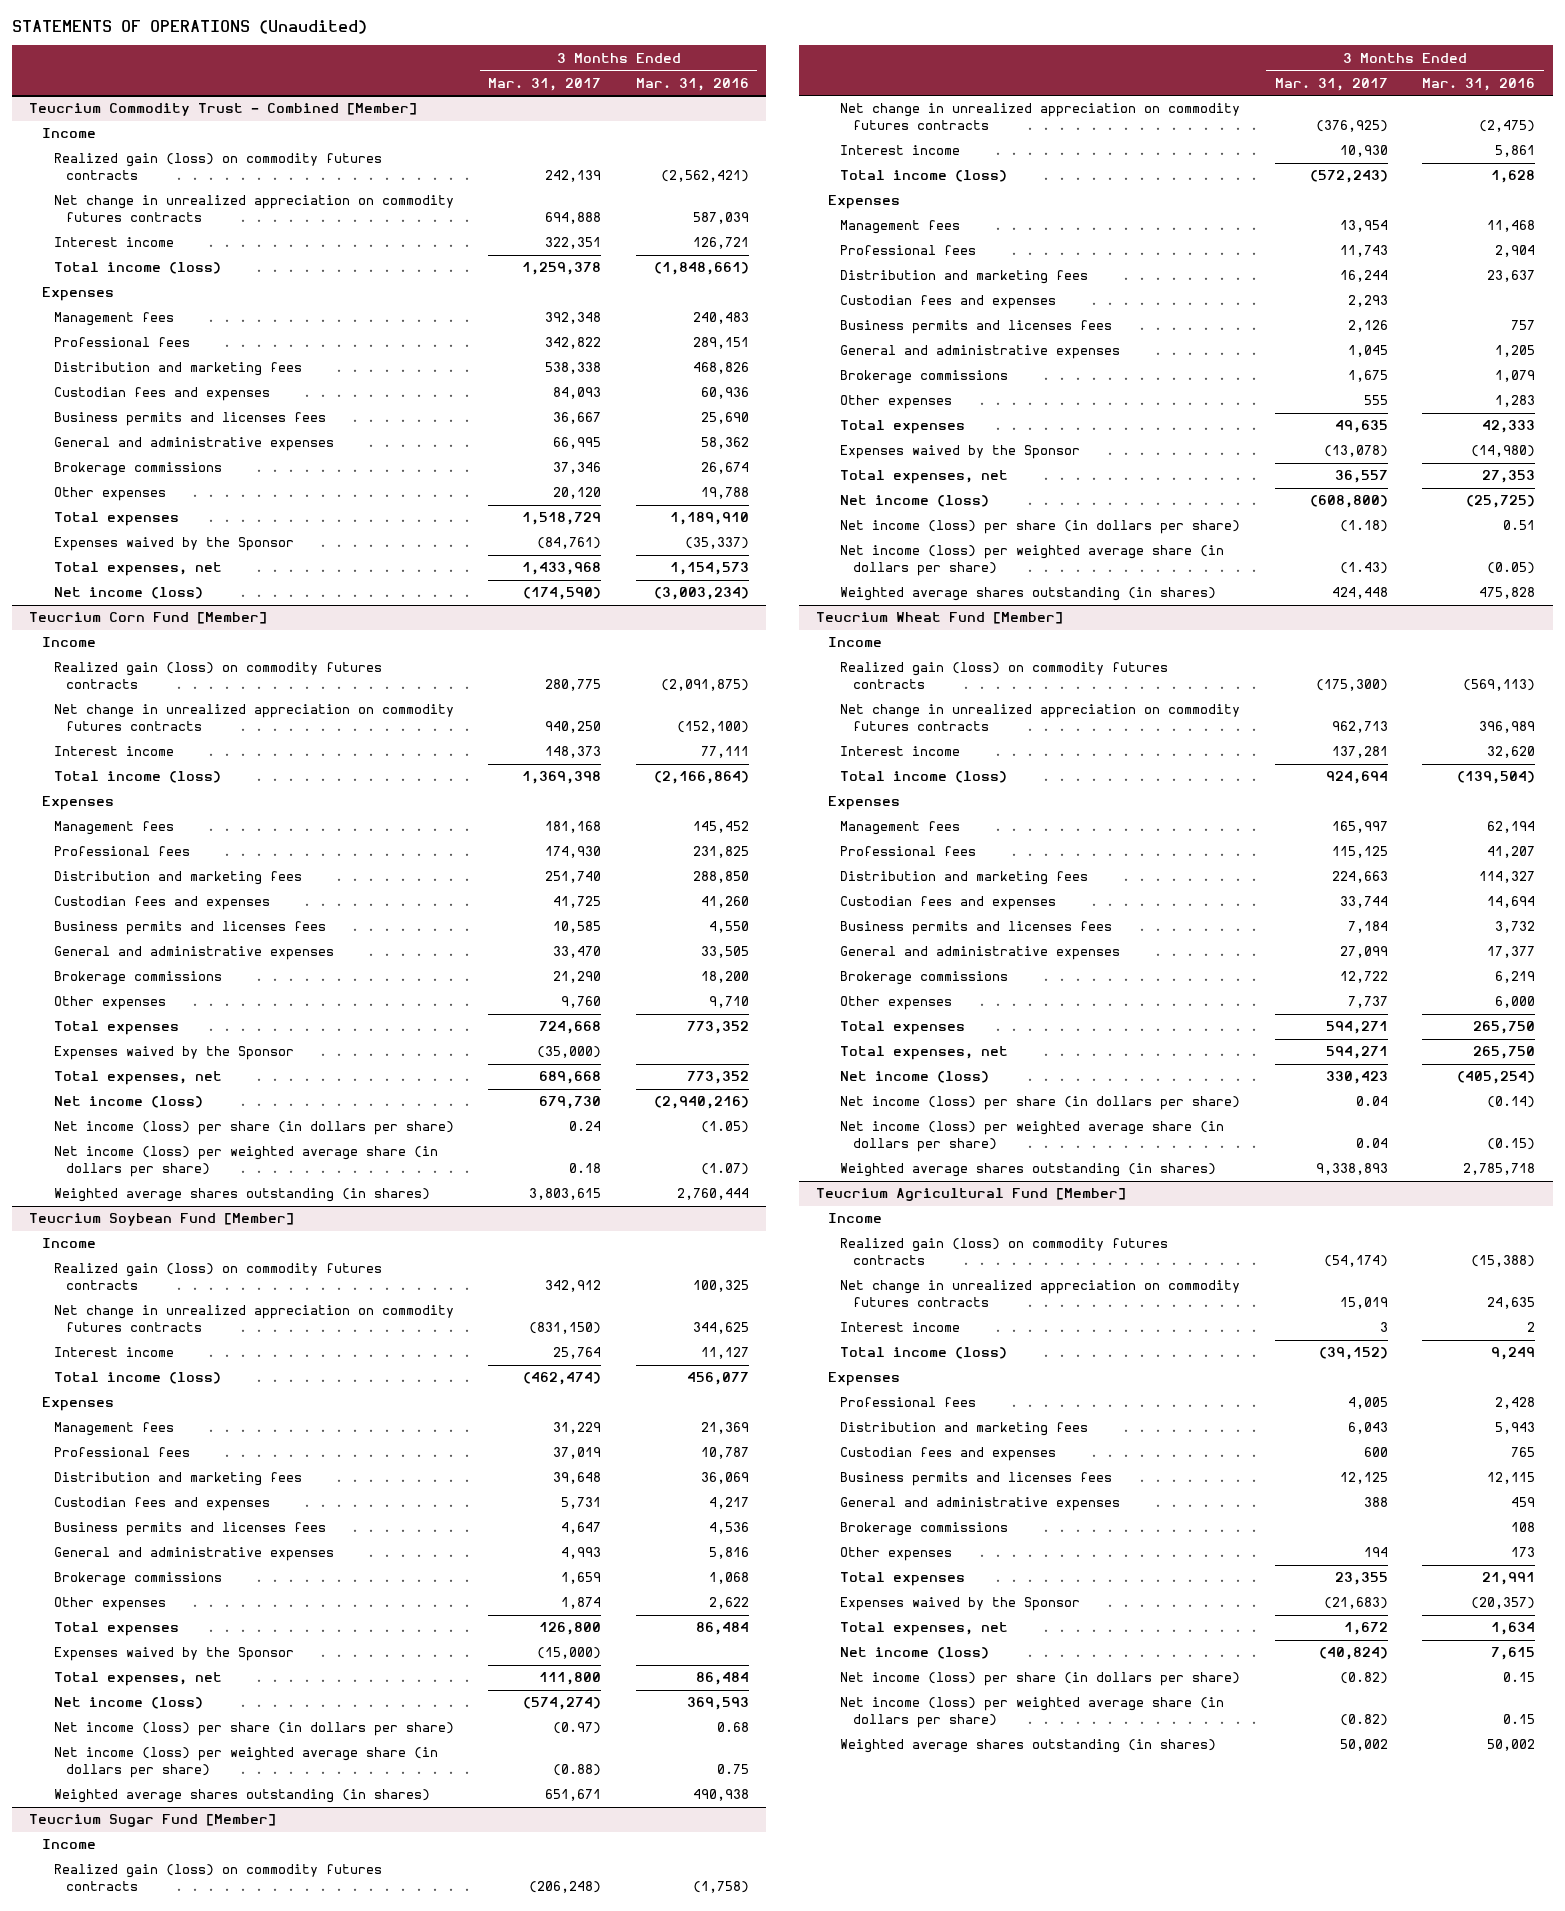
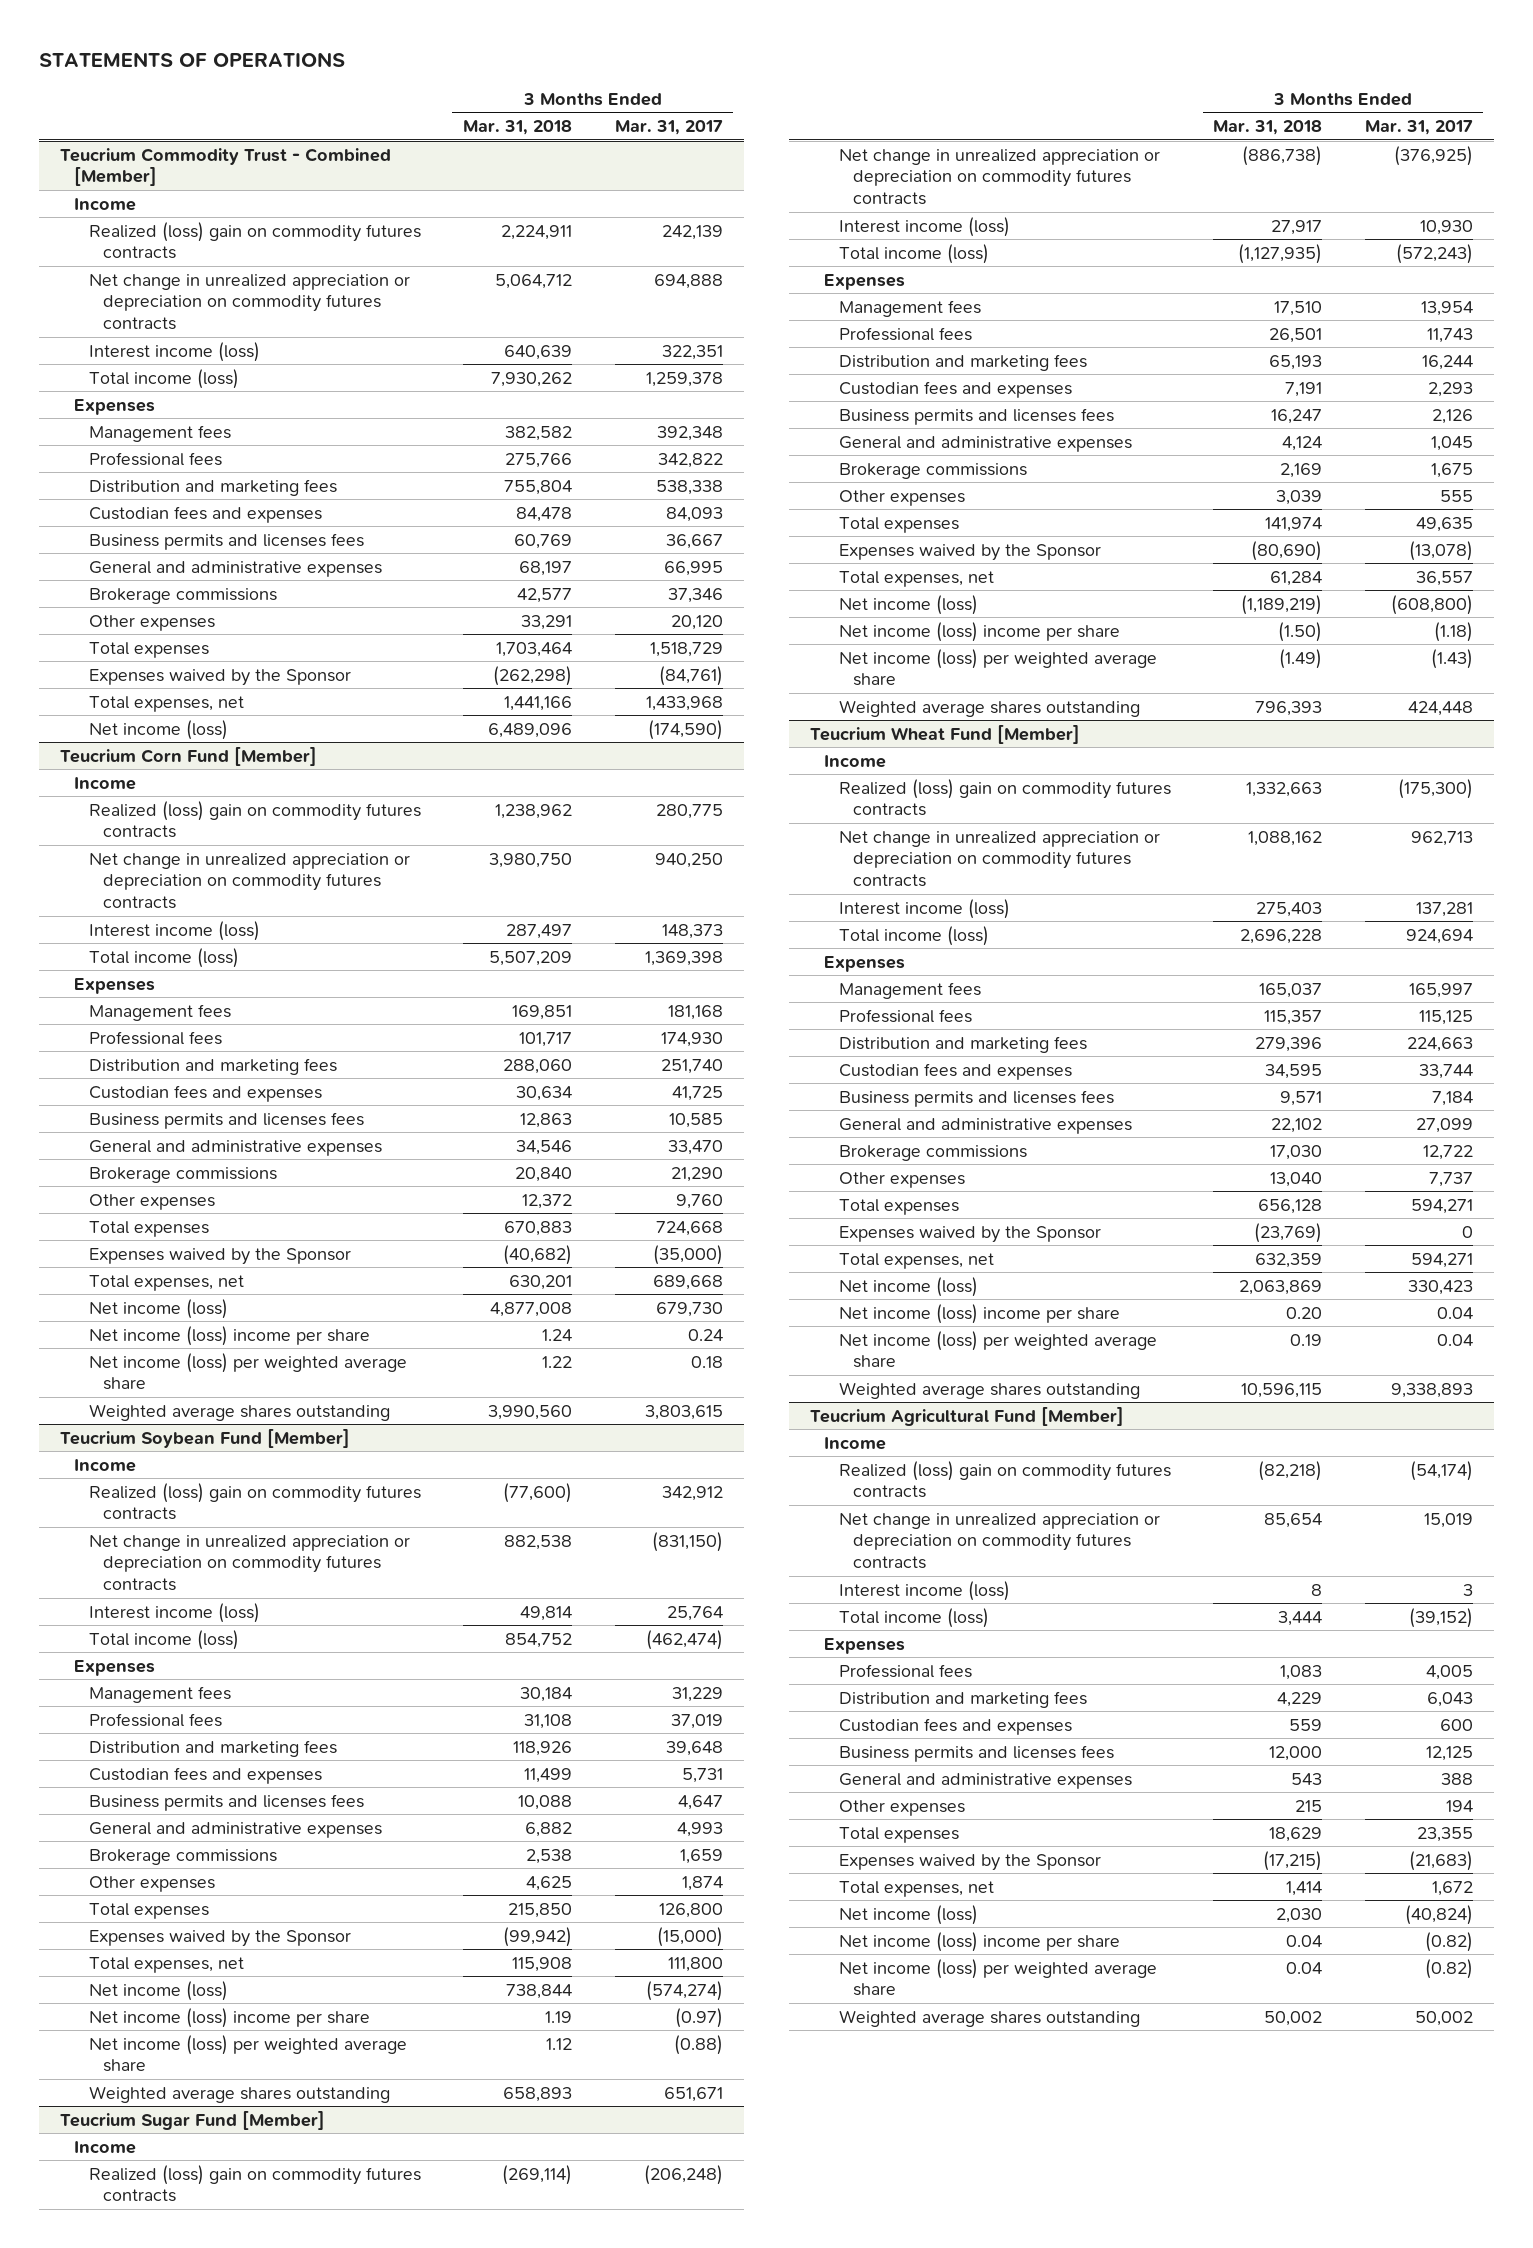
[12,20,368,35] STATEMENTS OF OPERATIONS (Unaudited) -> [38,51,345,67] STATEMENTS OF OPERATIONS
[635,77,749,91] Mar. 31, 2016 -> none
none -> [463,119,573,135] Mar. 31, 2018
[53,153,382,181] Realized gain (loss) on commodity futures contracts -> [88,221,421,260] Realized (loss) gain on commodity futures contracts
[53,195,454,223] Net change in unrealized appreciation on commodity futures contracts -> [88,273,410,330] Net change in unrealized appreciation or depreciation on commodity futures contracts
[53,237,174,248] Interest income -> [88,341,260,362] Interest income (loss)
[53,662,382,690] Realized gain (loss) on commodity futures contracts -> [88,800,421,839] Realized (loss) gain on commodity futures contracts
[53,704,454,732] Net change in unrealized appreciation on commodity futures contracts -> [88,852,410,909] Net change in unrealized appreciation or depreciation on commodity futures contracts
[53,746,174,757] Interest income -> [88,920,260,941] Interest income (loss)
[53,1121,454,1136] Net income (loss) per share (in dollars per share) -> [88,1325,370,1346] Net income (loss) income per share
[53,1146,438,1178] Net income (loss) per weighted average share (in dollars per share) -> [88,1352,407,1391] Net income (loss) per weighted average share
[53,1188,430,1203] Weighted average shares outstanding (in shares) -> [88,1403,390,1421] Weighted average shares outstanding
[53,1263,382,1291] Realized gain (loss) on commodity futures contracts -> [88,1482,421,1521] Realized (loss) gain on commodity futures contracts
[53,1305,454,1333] Net change in unrealized appreciation on commodity futures contracts -> [88,1534,410,1591] Net change in unrealized appreciation or depreciation on commodity futures contracts
[53,1347,174,1358] Interest income -> [88,1602,260,1623] Interest income (loss)
[53,1722,454,1737] Net income (loss) per share (in dollars per share) -> [88,2007,370,2028] Net income (loss) income per share
[53,1747,438,1779] Net income (loss) per weighted average share (in dollars per share) -> [88,2034,407,2073] Net income (loss) per weighted average share
[53,1789,430,1804] Weighted average shares outstanding (in shares) -> [88,2085,390,2103] Weighted average shares outstanding
[53,1864,382,1892] Realized gain (loss) on commodity futures contracts -> [88,2164,421,2203] Realized (loss) gain on commodity futures contracts
[840,103,1241,131] Net change in unrealized appreciation on commodity futures contracts -> [838,148,1160,205] Net change in unrealized appreciation or depreciation on commodity futures contracts
[840,145,961,156] Interest income -> [838,216,1010,237] Interest income (loss)
[840,520,1241,535] Net income (loss) per share (in dollars per share) -> [838,621,1120,642] Net income (loss) income per share
[840,545,1225,577] Net income (loss) per weighted average share (in dollars per share) -> [838,648,1157,687] Net income (loss) per weighted average share
[840,587,1217,602] Weighted average shares outstanding (in shares) -> [838,699,1140,717] Weighted average shares outstanding
[840,662,1169,690] Realized gain (loss) on commodity futures contracts -> [838,778,1171,817] Realized (loss) gain on commodity futures contracts
[840,704,1241,732] Net change in unrealized appreciation on commodity futures contracts -> [838,830,1160,887] Net change in unrealized appreciation or depreciation on commodity futures contracts
[840,746,961,757] Interest income -> [838,898,1010,919] Interest income (loss)
none -> [838,1225,1101,1243] Expenses waived by the Sponsor
[840,1096,1241,1111] Net income (loss) per share (in dollars per share) -> [838,1303,1120,1324] Net income (loss) income per share
[840,1121,1225,1153] Net income (loss) per weighted average share (in dollars per share) -> [838,1330,1157,1369] Net income (loss) per weighted average share
[840,1163,1217,1178] Weighted average shares outstanding (in shares) -> [838,1381,1140,1399] Weighted average shares outstanding
[840,1238,1169,1266] Realized gain (loss) on commodity futures contracts -> [838,1460,1171,1499] Realized (loss) gain on commodity futures contracts
[840,1280,1241,1308] Net change in unrealized appreciation on commodity futures contracts -> [838,1512,1160,1569] Net change in unrealized appreciation or depreciation on commodity futures contracts
[840,1322,961,1333] Interest income -> [838,1580,1010,1601] Interest income (loss)
[840,1522,1009,1537] Brokerage commissions -> none
[840,1672,1241,1687] Net income (loss) per share (in dollars per share) -> [838,1931,1120,1952] Net income (loss) income per share
[840,1697,1225,1729] Net income (loss) per weighted average share (in dollars per share) -> [838,1958,1157,1997] Net income (loss) per weighted average share
[840,1739,1217,1754] Weighted average shares outstanding (in shares) -> [838,2009,1140,2027] Weighted average shares outstanding

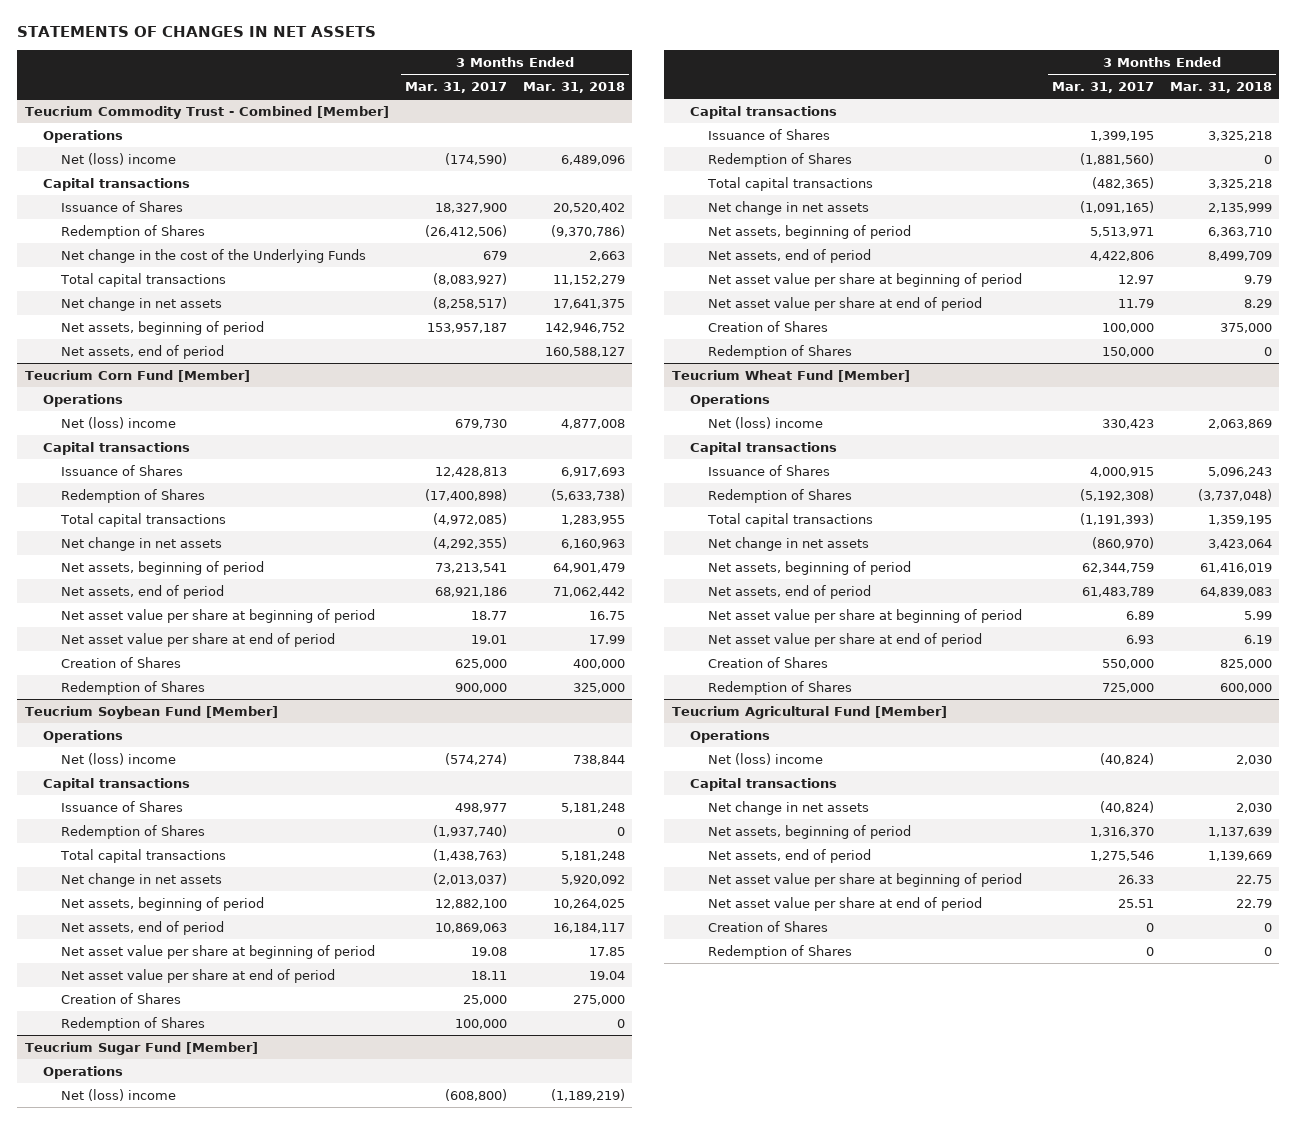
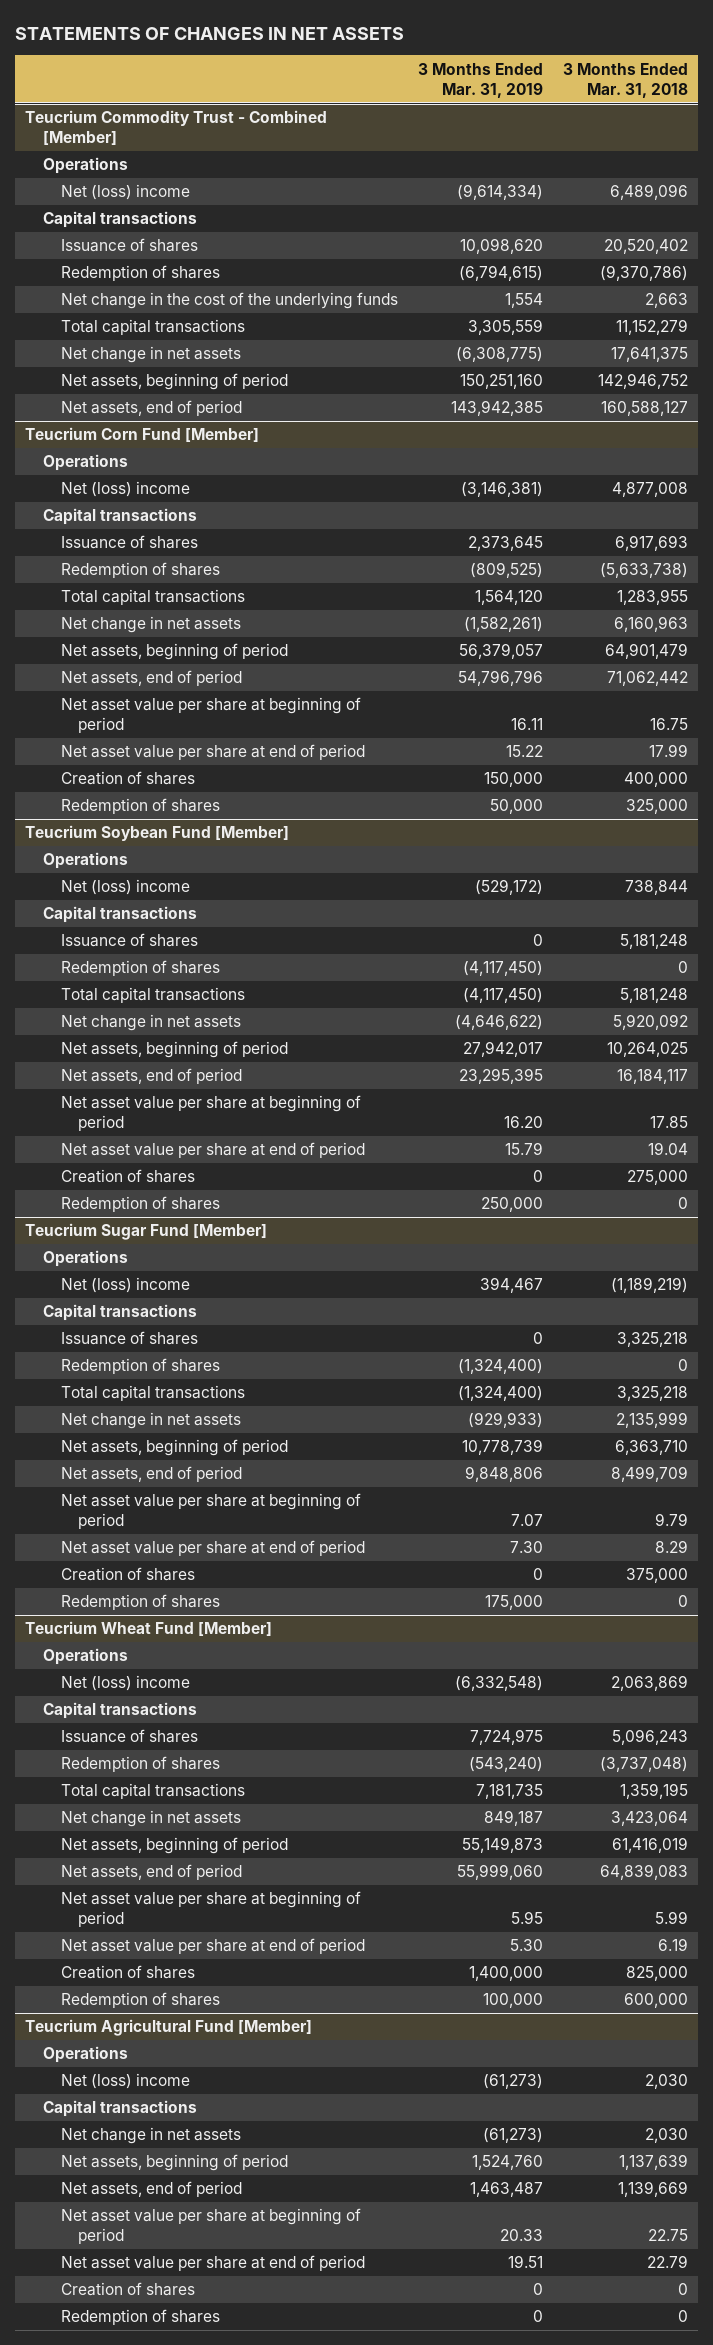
[404,81,507,93] Mar. 31, 2017 -> none
none -> [417,62,543,98] 3 Months Ended Mar. 31, 2019
[61,200,184,212] Issuance of Shares -> [60,238,198,253] Issuance of shares
[61,224,206,239] Redemption of Shares -> [60,265,220,282] Redemption of shares
[61,248,367,263] Net change in the cost of the Underlying Funds -> [60,292,398,310] Net change in the cost of the underlying funds
[61,464,184,476] Issuance of Shares -> [60,535,198,550] Issuance of shares
[61,488,206,503] Redemption of Shares -> [60,562,220,579] Redemption of shares
[61,656,182,668] Creation of Shares -> [60,771,195,786] Creation of shares
[61,680,206,695] Redemption of Shares -> [60,798,220,815] Redemption of shares
[61,800,184,812] Issuance of Shares -> [60,933,198,948] Issuance of shares
[61,824,206,839] Redemption of Shares -> [60,960,220,977] Redemption of shares
[61,992,182,1004] Creation of Shares -> [60,1169,195,1184] Creation of shares
[61,1016,206,1031] Redemption of Shares -> [60,1196,220,1213] Redemption of shares
[708,128,831,140] Issuance of Shares -> [60,1331,198,1346] Issuance of shares
[708,152,853,167] Redemption of Shares -> [60,1358,220,1375] Redemption of shares
[708,320,829,332] Creation of Shares -> [60,1567,195,1582] Creation of shares
[708,344,853,359] Redemption of Shares -> [60,1594,220,1611] Redemption of shares
[708,464,831,476] Issuance of Shares -> [60,1729,198,1744] Issuance of shares
[708,488,853,503] Redemption of Shares -> [60,1756,220,1773] Redemption of shares
[708,656,829,668] Creation of Shares -> [60,1965,195,1980] Creation of shares
[708,680,853,695] Redemption of Shares -> [60,1992,220,2009] Redemption of shares
[708,920,829,932] Creation of Shares -> [60,2282,195,2297] Creation of shares
[708,944,853,959] Redemption of Shares -> [60,2309,220,2326] Redemption of shares

